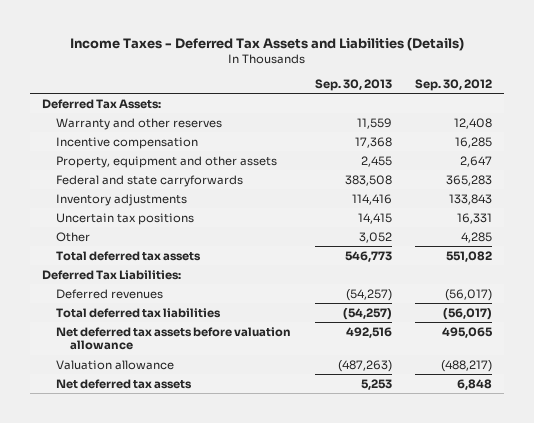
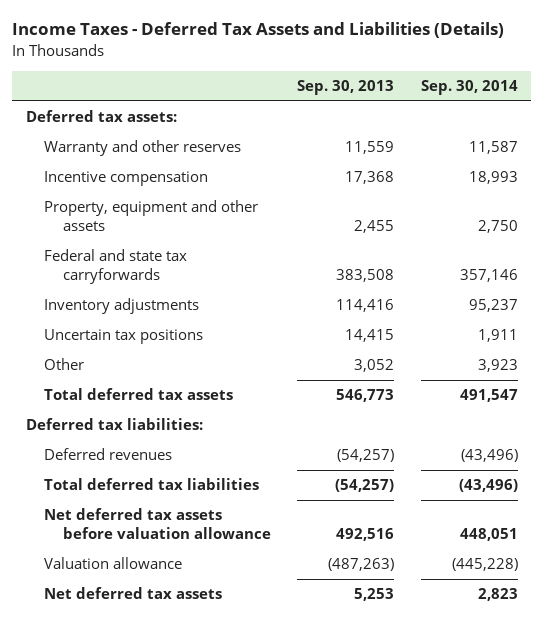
[415,78,493,91] Sep. 30, 2012 -> none
none -> [421,80,519,96] Sep. 30, 2014
[42,98,162,109] Deferred Tax Assets: -> [25,110,177,123] Deferred tax assets:
[55,174,243,187] Federal and state carryforwards -> [44,249,188,285] Federal and state tax carryforwards
[42,269,182,280] Deferred Tax Liabilities: -> [25,418,203,431] Deferred tax liabilities:

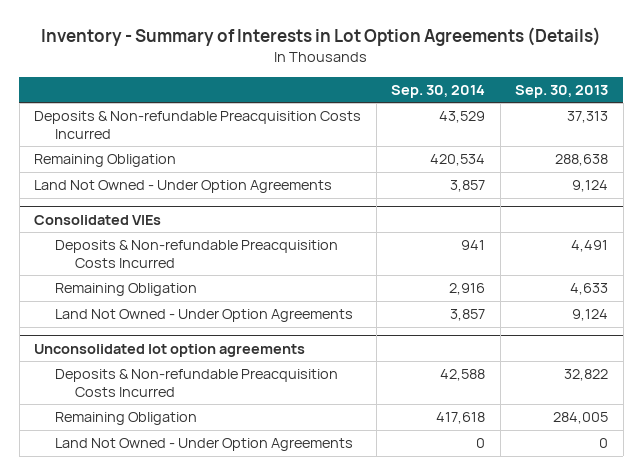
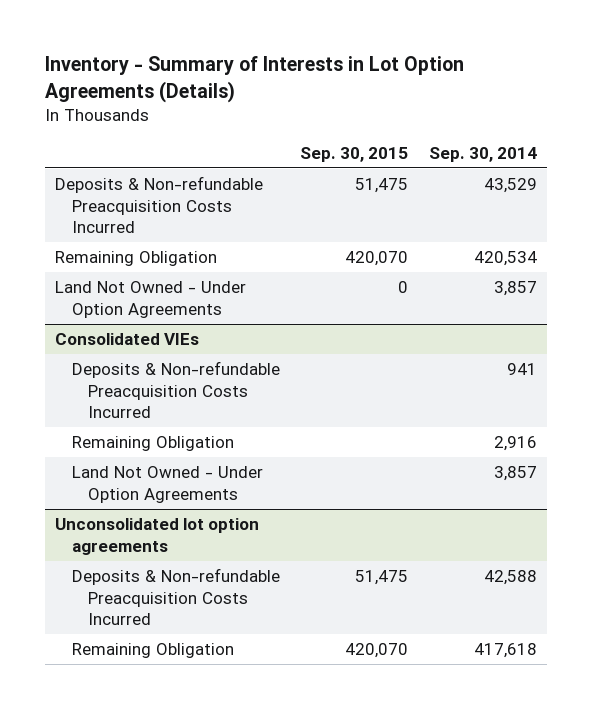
[515,85,609,99] Sep. 30, 2013 -> none
none -> [300,146,409,162] Sep. 30, 2015
[54,438,353,452] Land Not Owned - Under Option Agreements -> none

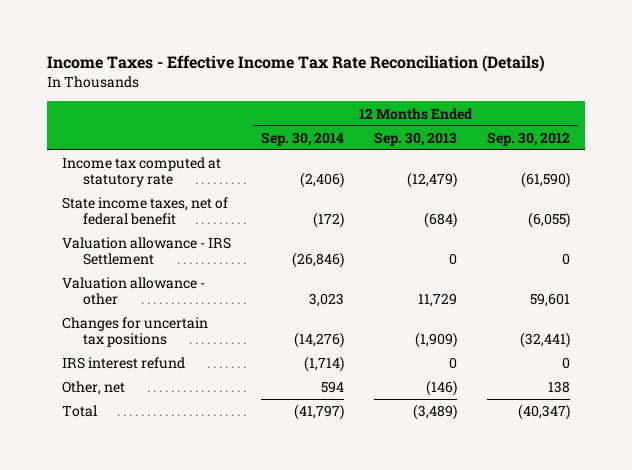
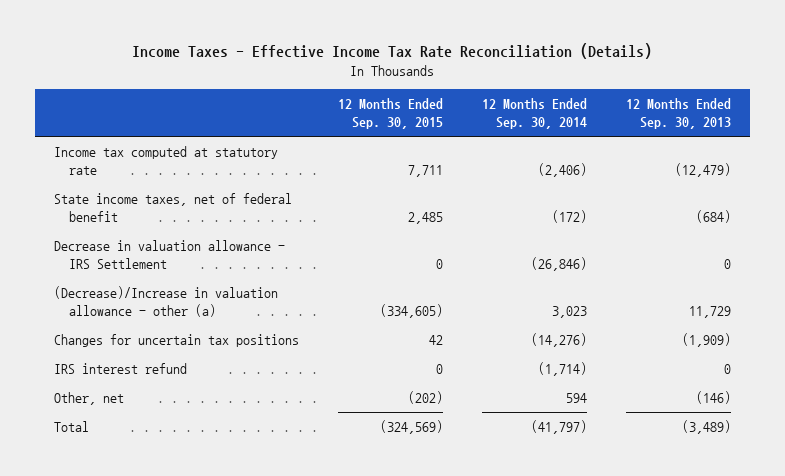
[487,131,571,146] Sep. 30, 2012 -> none
none -> [337,98,443,130] 12 Months Ended Sep. 30, 2015
[61,237,231,266] Valuation allowance - IRS Settlement -> [54,239,286,270] Decrease in valuation allowance - IRS Settlement
[61,277,205,306] Valuation allowance - other -> [54,285,279,318] (Decrease)/Increase in valuation allowance - other (a)

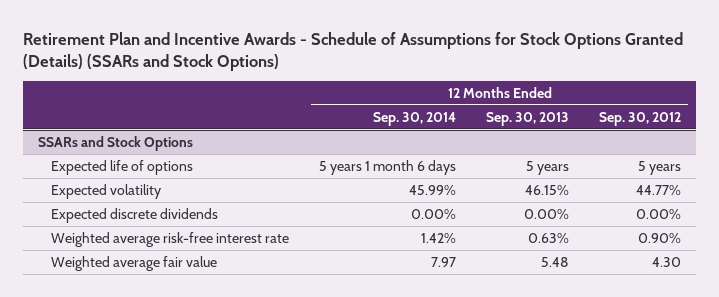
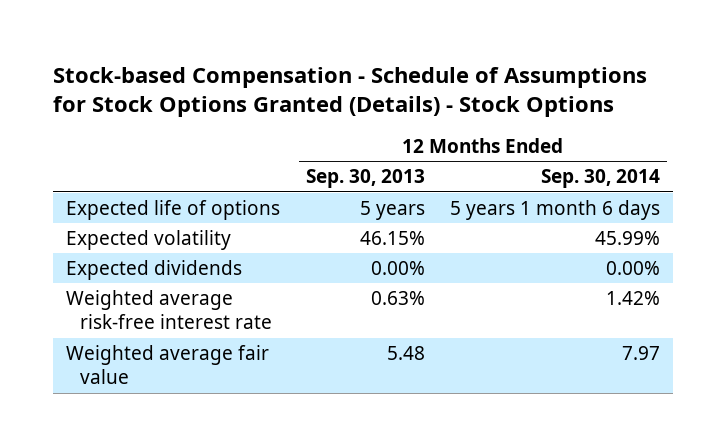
[22,31,683,71] Retirement Plan and Incentive Awards - Schedule of Assumptions for Stock Options Granted (Details) (SSARs and Stock Options) -> [53,66,648,118] Stock-based Compensation - Schedule of Assumptions for Stock Options Granted (Details) - Stock Options
[598,111,681,126] Sep. 30, 2012 -> none
[37,135,193,151] SSARs and Stock Options -> none
[50,207,218,223] Expected discrete dividends -> [66,259,243,280] Expected dividends

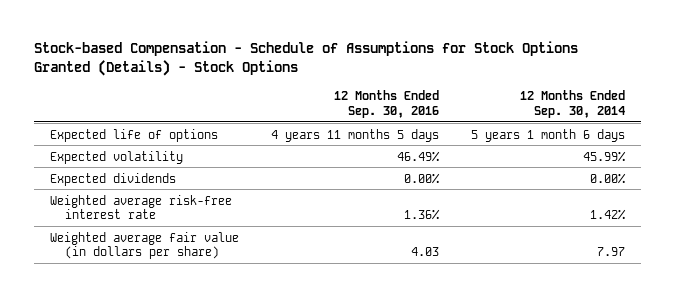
[305,169,425,189] Sep. 30, 2013 -> none
none -> [334,89,440,118] 12 Months Ended Sep. 30, 2016
[66,344,270,385] Weighted average fair value -> [50,231,240,260] Weighted average fair value (in dollars per share)

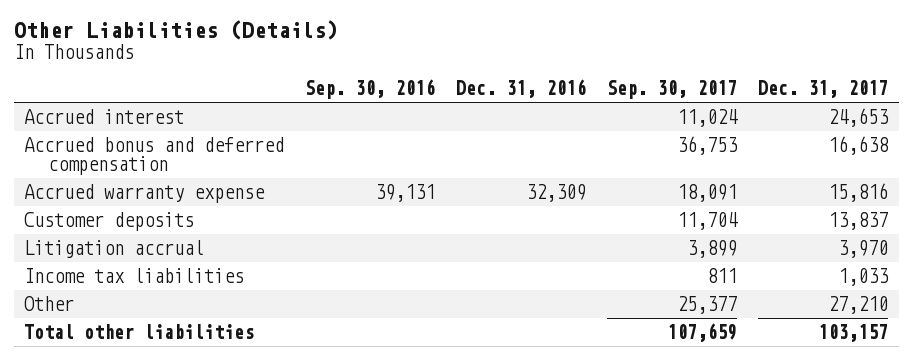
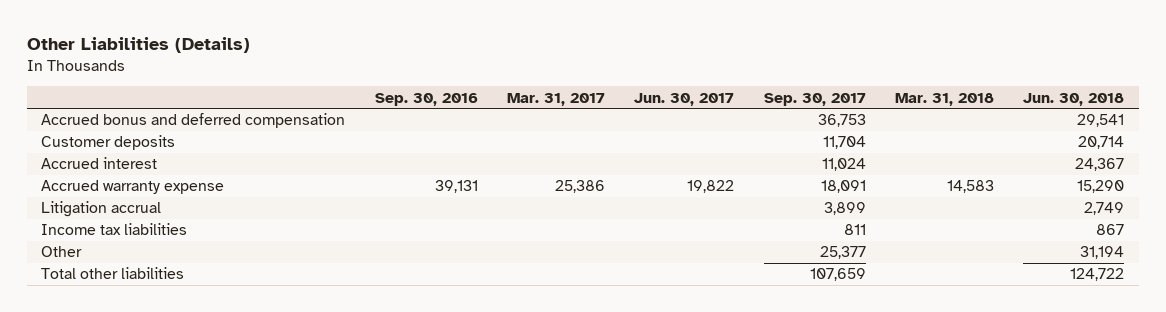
[456,79,587,99] Dec. 31, 2016 -> none
[758,80,889,99] Dec. 31, 2017 -> none
none -> [506,92,605,106] Mar. 31, 2017
none -> [634,92,735,106] Jun. 30, 2017
none -> [895,92,995,106] Mar. 31, 2018
none -> [1023,92,1125,106] Jun. 30, 2018
[24,109,185,125] Accrued interest -> [41,157,158,170] Accrued interest
[24,184,266,204] Accrued warranty expense -> [41,180,225,195] Accrued warranty expense

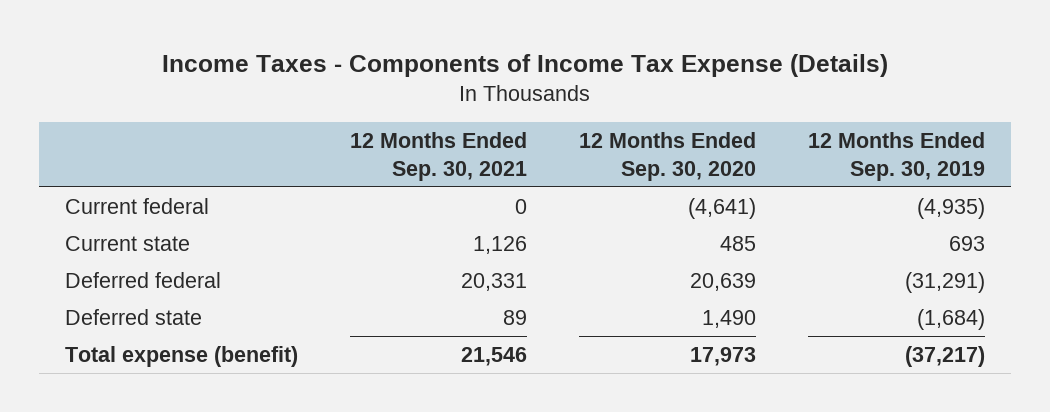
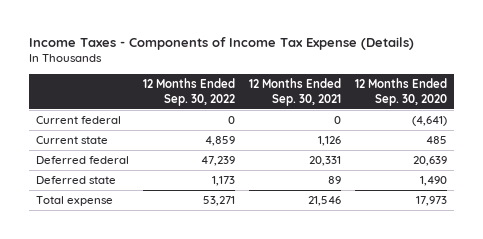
[808,132,986,181] 12 Months Ended Sep. 30, 2019 -> none
none -> [143,77,236,106] 12 Months Ended Sep. 30, 2022
[64,345,298,367] Total expense (benefit) -> [36,196,114,207] Total expense

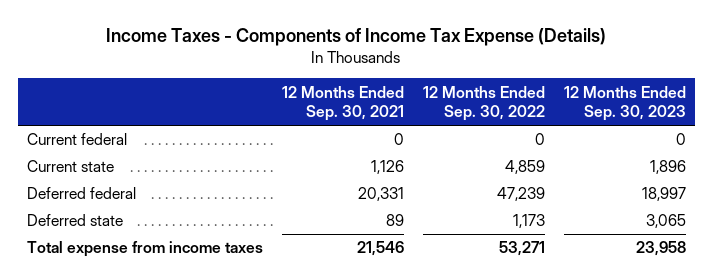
[355,77,448,106] 12 Months Ended Sep. 30, 2020 -> none
none -> [563,85,686,122] 12 Months Ended Sep. 30, 2023
[36,196,114,207] Total expense -> [27,241,264,258] Total expense from income taxes

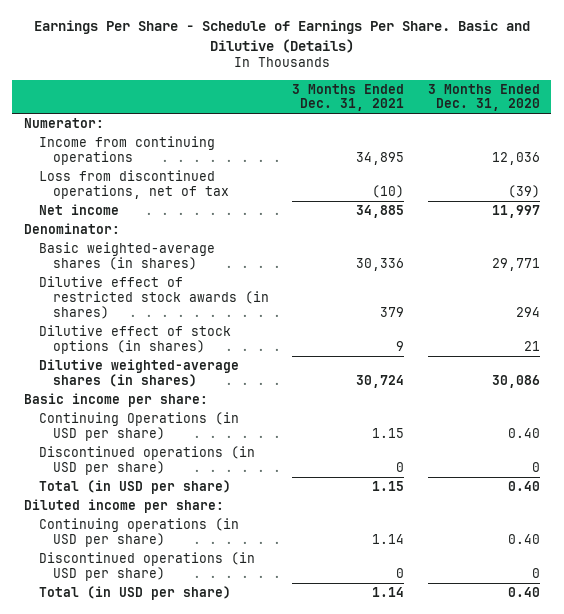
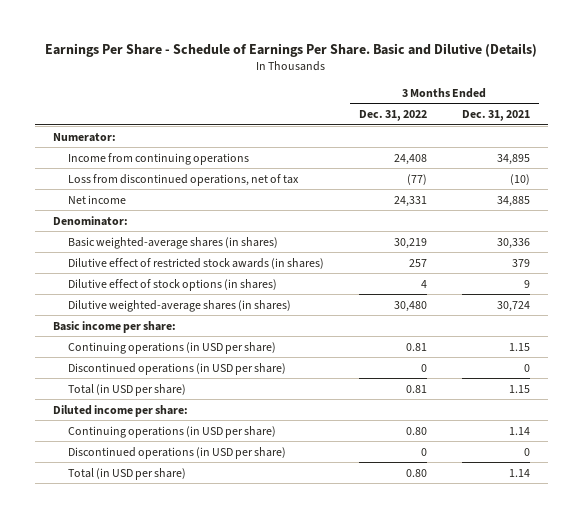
[427,83,540,112] 3 Months Ended Dec. 31, 2020 -> none
none -> [358,110,427,122] Dec. 31, 2022
[38,412,239,441] Continuing Operations (in USD per share) -> [67,341,276,354] Continuing operations (in USD per share)

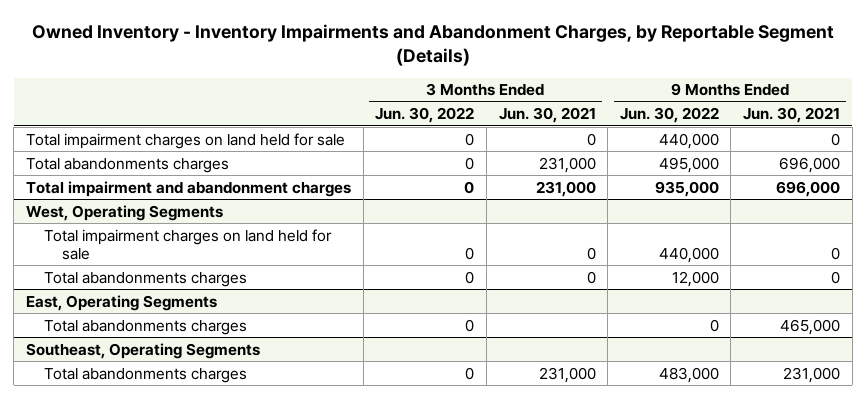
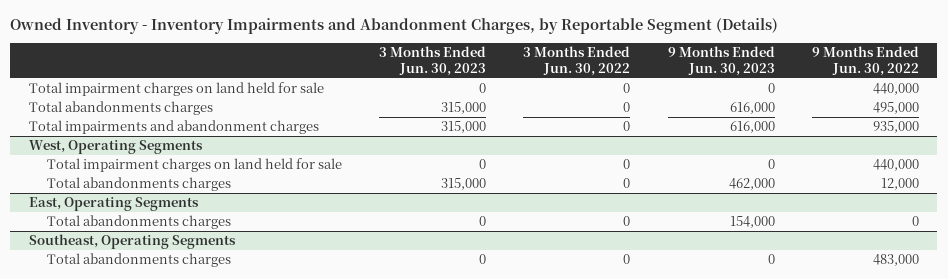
[498,107,596,124] Jun. 30, 2021 -> none
[743,107,841,124] Jun. 30, 2021 -> none
none -> [379,46,487,76] 3 Months Ended Jun. 30, 2023
none -> [667,46,775,76] 9 Months Ended Jun. 30, 2023
[26,180,352,197] Total impairment and abandonment charges -> [29,120,320,135] Total impairments and abandonment charges

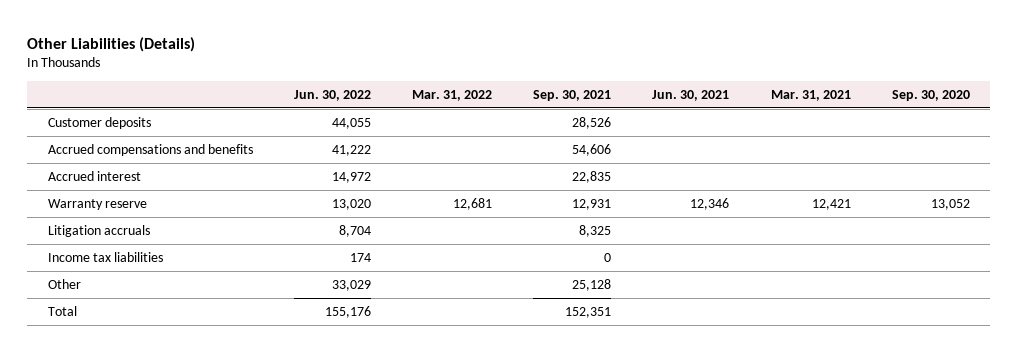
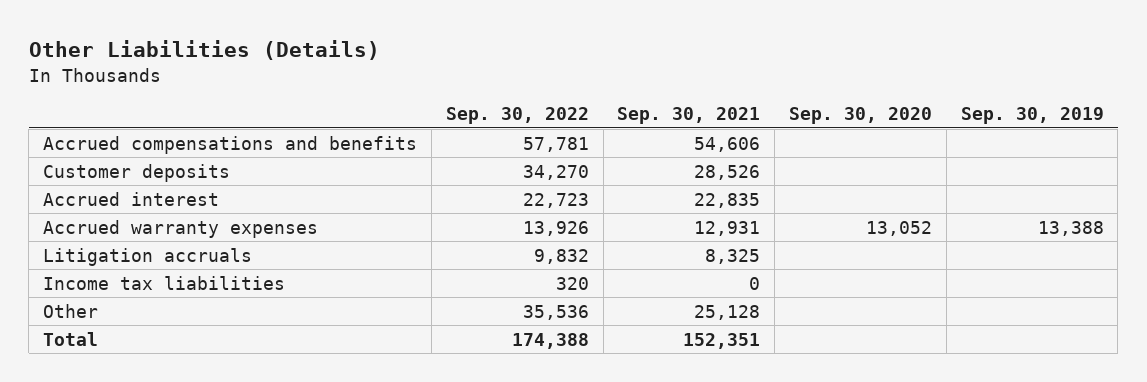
[293,89,371,101] Jun. 30, 2022 -> none
[411,89,492,101] Mar. 31, 2022 -> none
[652,89,730,101] Jun. 30, 2021 -> none
[770,89,851,101] Mar. 31, 2021 -> none
none -> [445,107,589,125] Sep. 30, 2022
none -> [960,107,1104,125] Sep. 30, 2019
[47,116,151,129] Customer deposits -> [43,163,231,182] Customer deposits
[47,198,147,210] Warranty reserve -> [43,219,319,238] Accrued warranty expenses

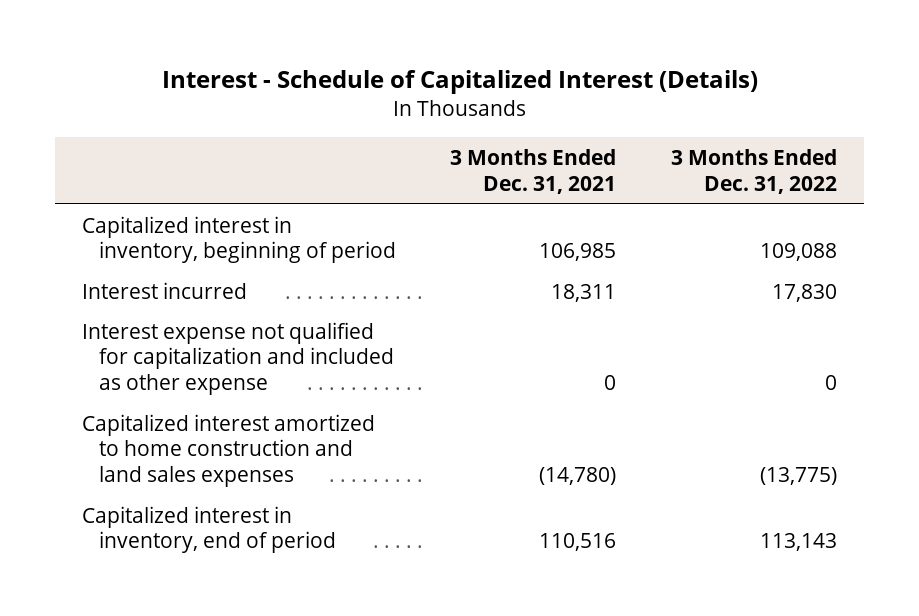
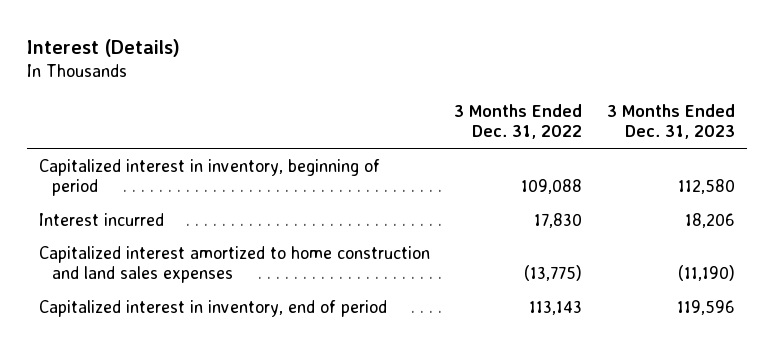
[161,69,758,94] Interest - Schedule of Capitalized Interest (Details) -> [26,38,180,57] Interest (Details)
[450,149,617,194] 3 Months Ended Dec. 31, 2021 -> none
none -> [606,103,735,140] 3 Months Ended Dec. 31, 2023
[82,321,395,396] Interest expense not qualified for capitalization and included as other expense -> none

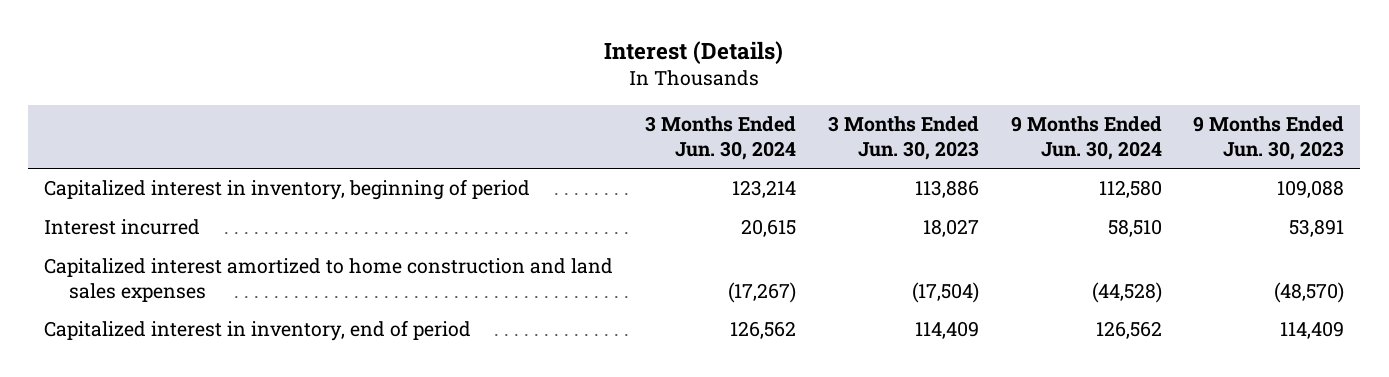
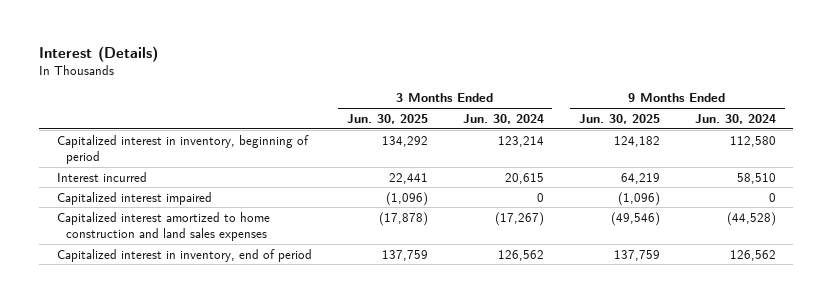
[827,116,979,161] 3 Months Ended Jun. 30, 2023 -> none
[1193,116,1345,161] 9 Months Ended Jun. 30, 2023 -> none
none -> [346,113,428,124] Jun. 30, 2025
none -> [578,113,660,124] Jun. 30, 2025
none -> [56,191,212,205] Capitalized interest impaired

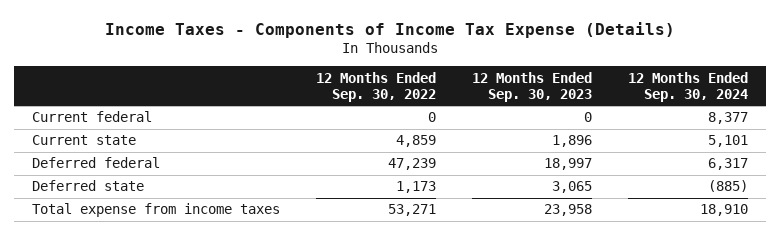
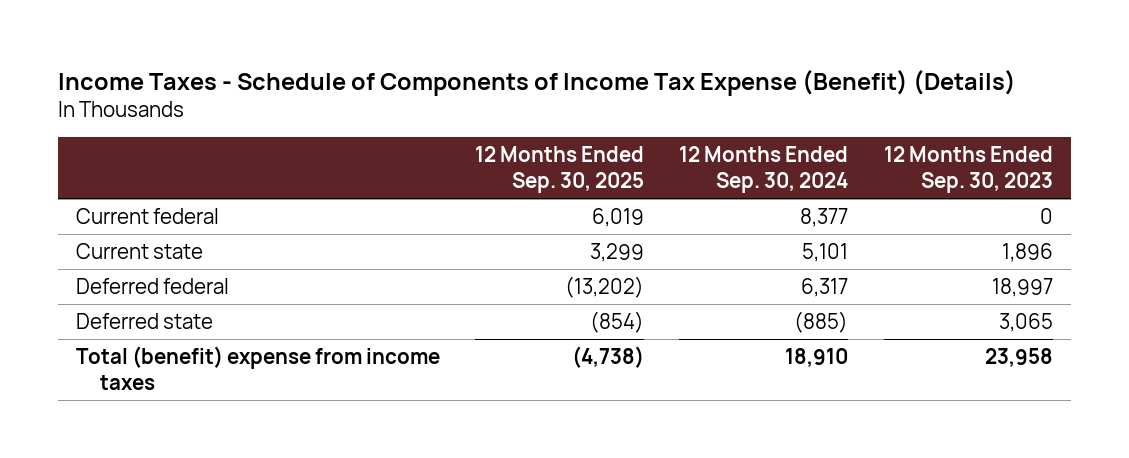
[105,21,676,38] Income Taxes - Components of Income Tax Expense (Details) -> [57,69,1016,96] Income Taxes - Schedule of Components of Income Tax Expense (Benefit) (Details)
[316,71,437,102] 12 Months Ended Sep. 30, 2022 -> none
none -> [475,146,645,194] 12 Months Ended Sep. 30, 2025
[32,203,281,218] Total expense from income taxes -> [75,345,440,390] Total (benefit) expense from income taxes

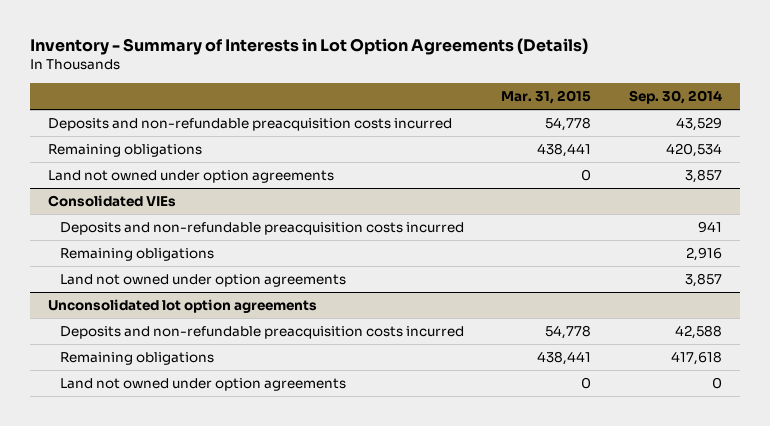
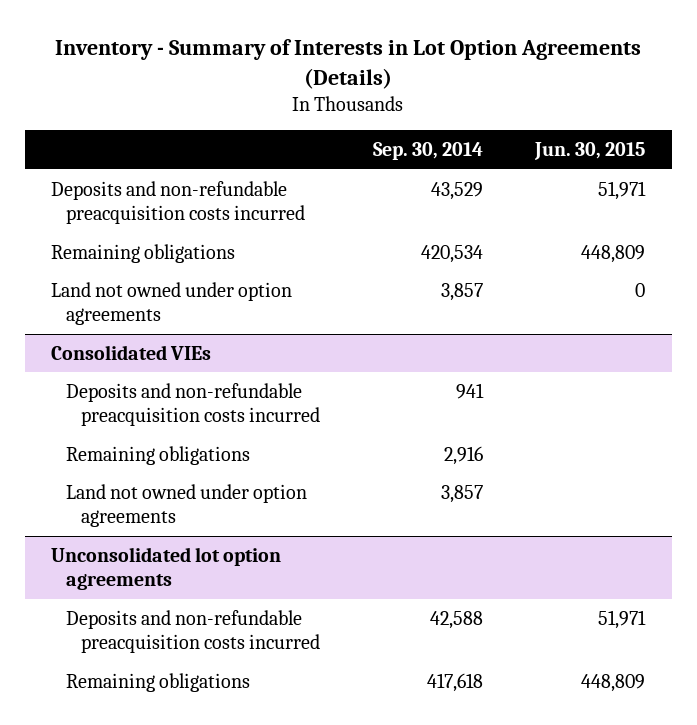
[501,90,592,105] Mar. 31, 2015 -> none
none -> [534,142,646,161] Jun. 30, 2015
[60,378,347,392] Land not owned under option agreements -> none

